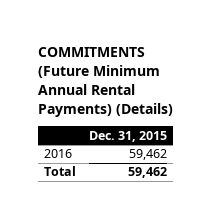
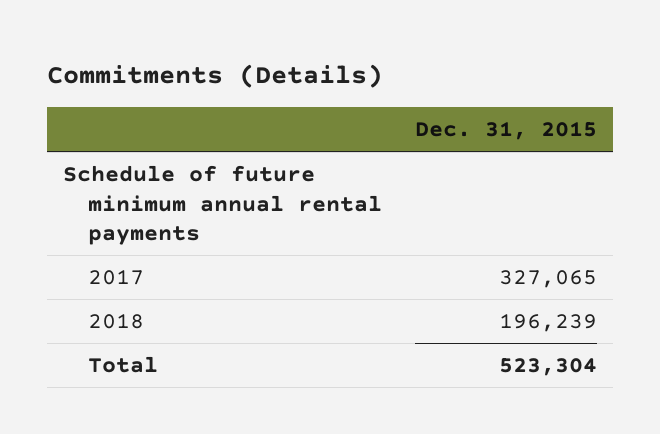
[37,46,173,118] COMMITMENTS (Future Minimum Annual Rental Payments) (Details) -> [47,64,384,89] Commitments (Details)
[44,149,73,159] 2016 -> none
none -> [63,165,383,246] Schedule of future minimum annual rental payments
none -> [88,269,145,286] 2017
none -> [88,313,145,330] 2018
[127,167,167,179] 59,462 -> [498,358,597,377] 523,304

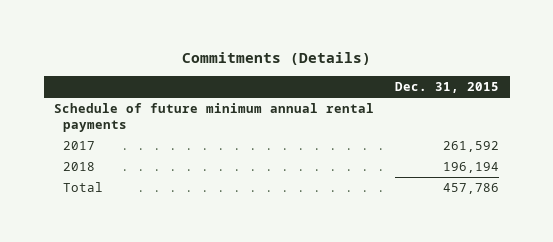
[498,270,597,289] 327,065 -> [443,141,500,153] 261,592
[498,313,597,333] 196,239 -> [443,162,500,174] 196,194
[498,358,597,377] 523,304 -> [443,183,500,195] 457,786

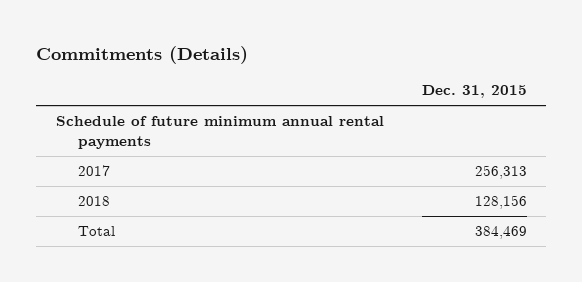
[443,141,500,153] 261,592 -> [474,165,527,180] 256,313
[443,162,500,174] 196,194 -> [474,195,527,210] 128,156
[443,183,500,195] 457,786 -> [474,226,527,240] 384,469

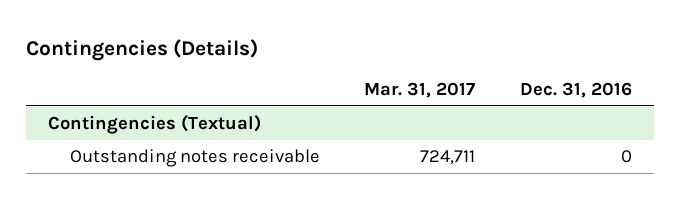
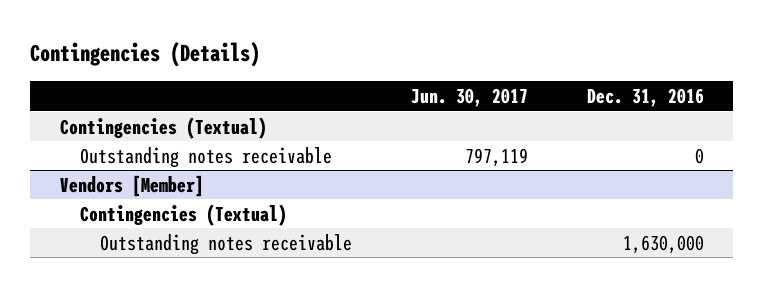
[364,82,476,99] Mar. 31, 2017 -> none
none -> [411,87,529,107] Jun. 30, 2017
none -> [59,174,204,197] Vendors [Member]
none -> [80,203,288,226] Contingencies (Textual)
none -> [100,233,353,255] Outstanding notes receivable

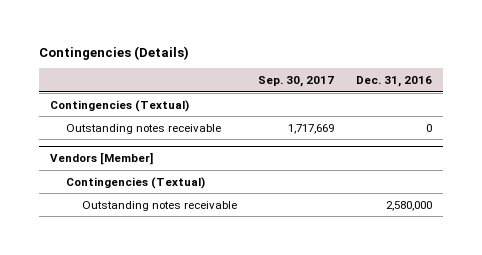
[411,87,529,107] Jun. 30, 2017 -> none
none -> [258,75,335,87] Sep. 30, 2017
[622,234,704,254] 1,630,000 -> [385,200,432,211] 2,580,000

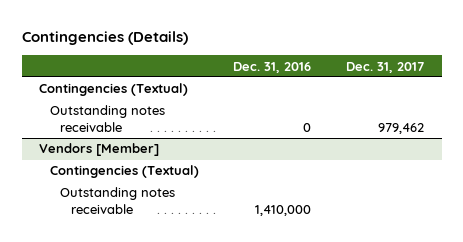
[258,75,335,87] Sep. 30, 2017 -> none
none -> [346,61,425,73] Dec. 31, 2017
[385,200,432,211] 2,580,000 -> [255,205,312,217] 1,410,000

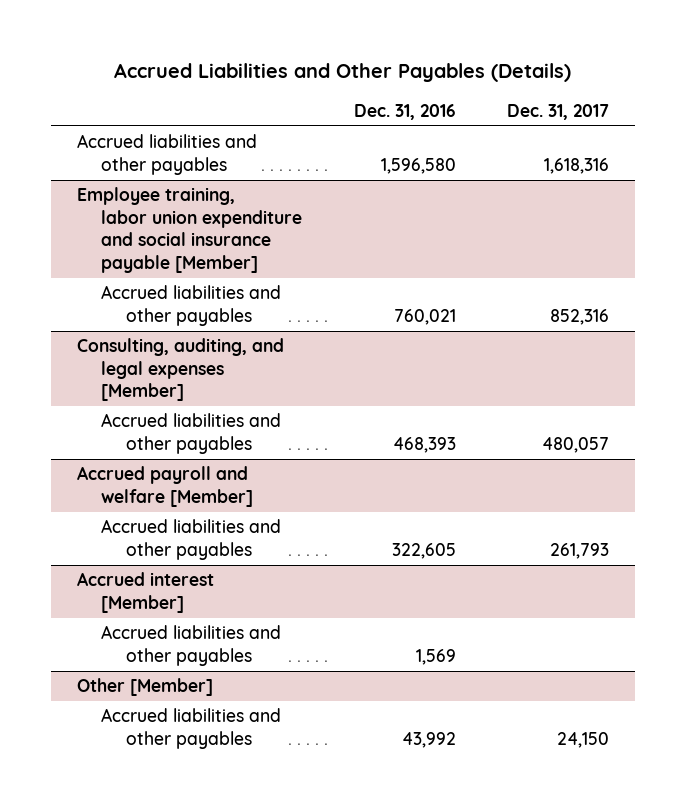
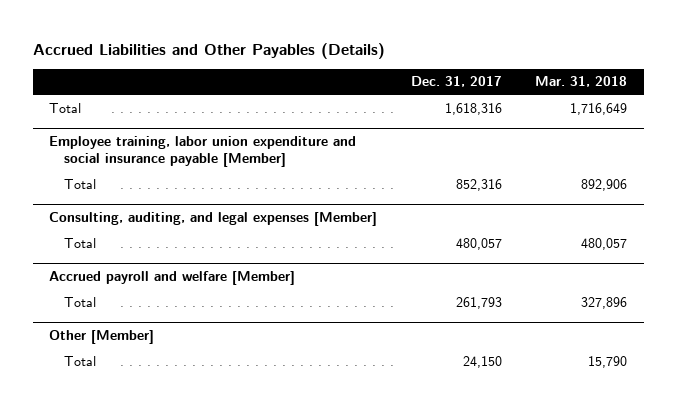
[353,103,456,120] Dec. 31, 2016 -> none
none -> [535,76,628,88] Mar. 31, 2018
[76,134,257,175] Accrued liabilities and other payables -> [49,102,82,113] Total
[101,285,282,326] Accrued liabilities and other payables -> [64,178,97,189] Total
[101,413,282,454] Accrued liabilities and other payables -> [64,237,97,248] Total
[76,572,214,613] Accrued interest [Member] -> none
[101,625,282,666] Accrued liabilities and other payables -> none
[101,519,282,560] Accrued liabilities and other payables -> [64,296,97,307] Total
[101,708,282,749] Accrued liabilities and other payables -> [64,355,97,366] Total

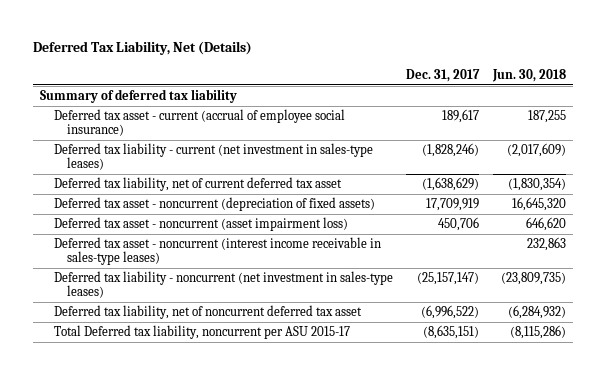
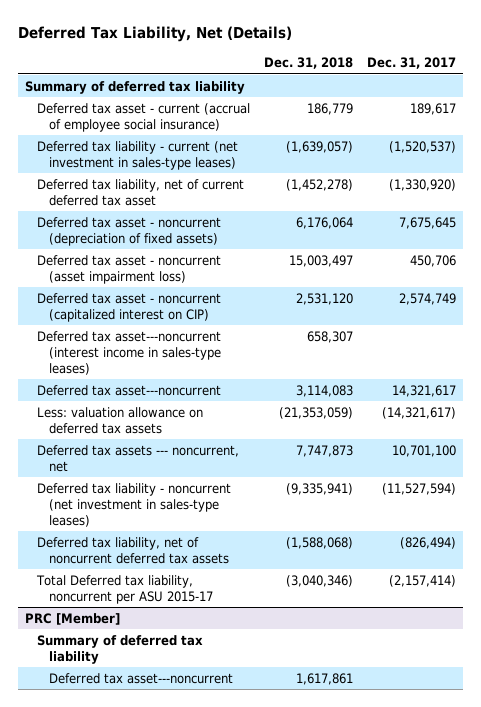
[491,68,566,82] Jun. 30, 2018 -> none
none -> [264,56,354,69] Dec. 31, 2018
[422,143,480,158] (1,828,246) -> [388,140,456,153] (1,520,537)
[422,177,480,192] (1,638,629) -> [388,178,456,191] (1,330,920)
[426,198,480,212] 17,709,919 -> [398,216,456,229] 7,675,645
none -> [37,292,222,322] Deferred tax asset - noncurrent (capitalized interest on CIP)
[53,237,381,266] Deferred tax asset - noncurrent (interest income receivable in sales-type leases) -> [37,330,222,375] Deferred tax asset---noncurrent (interest income in sales-type leases)
none -> [37,384,222,396] Deferred tax asset---noncurrent
none -> [37,406,204,434] Less: valuation allowance on deferred tax assets
none -> [37,444,240,472] Deferred tax assets --- noncurrent, net
[417,272,480,286] (25,157,147) -> [381,482,456,495] (11,527,594)
[53,305,362,320] Deferred tax liability, net of noncurrent deferred tax asset -> [37,536,229,564] Deferred tax liability, net of noncurrent deferred tax assets
[421,305,480,320] (6,996,522) -> [399,536,456,549] (826,494)
[423,325,480,340] (8,635,151) -> [388,574,456,587] (2,157,414)
none -> [25,612,121,625] PRC [Member]
none -> [37,634,204,664] Summary of deferred tax liability
none -> [48,672,233,684] Deferred tax asset---noncurrent

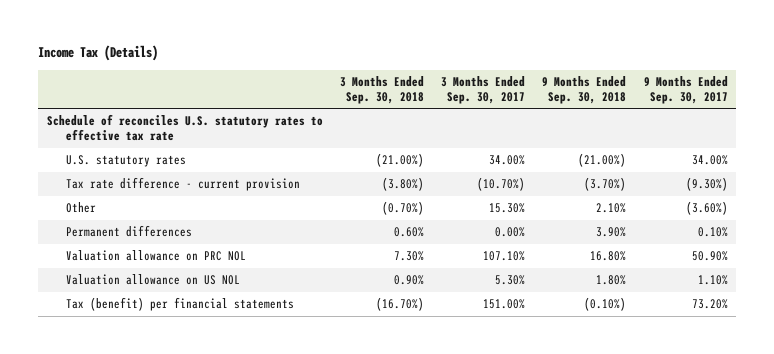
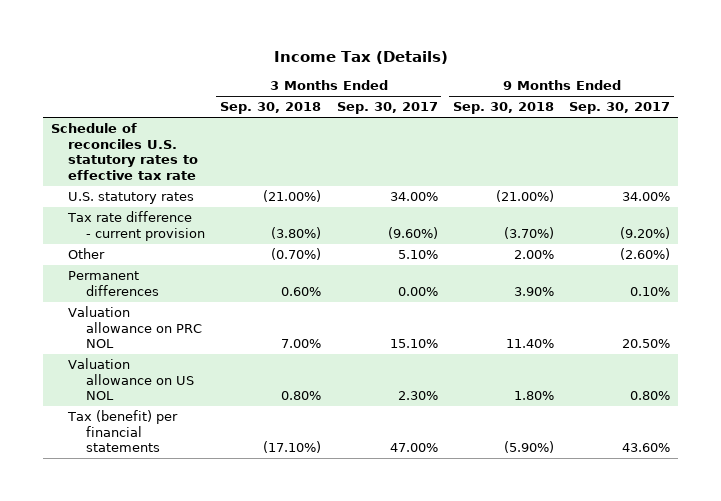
[477,177,526,192] (10.70%) -> [387,226,438,239] (9.60%)
[685,177,728,192] (9.30%) -> [620,226,671,239] (9.20%)
[489,203,526,214] 15.30% -> [397,250,438,260] 5.10%
[596,203,627,214] 2.10% -> [513,250,554,260] 2.00%
[685,201,728,216] (3.60%) -> [620,248,671,261] (2.60%)
[393,251,424,262] 7.30% -> [281,339,322,349] 7.00%
[483,251,526,262] 107.10% -> [389,339,438,349] 15.10%
[590,251,627,262] 16.80% -> [505,339,554,349] 11.40%
[691,251,728,262] 50.90% -> [622,339,671,349] 20.50%
[393,275,424,286] 0.90% -> [281,391,322,401] 0.80%
[495,275,526,286] 5.30% -> [397,391,438,401] 2.30%
[697,275,728,286] 1.10% -> [630,391,671,401] 0.80%
[375,297,424,312] (16.70%) -> [263,441,322,454] (17.10%)
[483,299,526,310] 151.00% -> [389,443,438,453] 47.00%
[584,297,627,312] (0.10%) -> [503,441,554,454] (5.90%)
[691,299,728,310] 73.20% -> [622,443,671,453] 43.60%

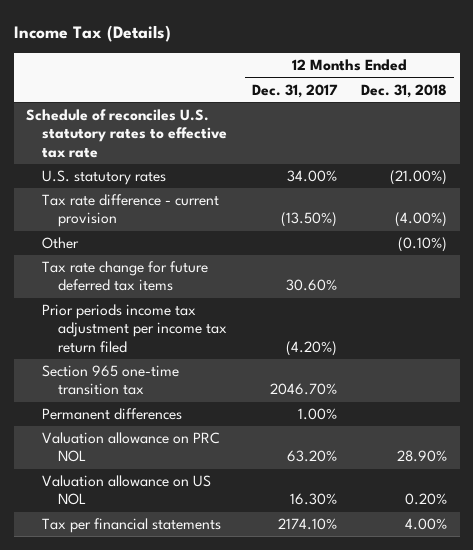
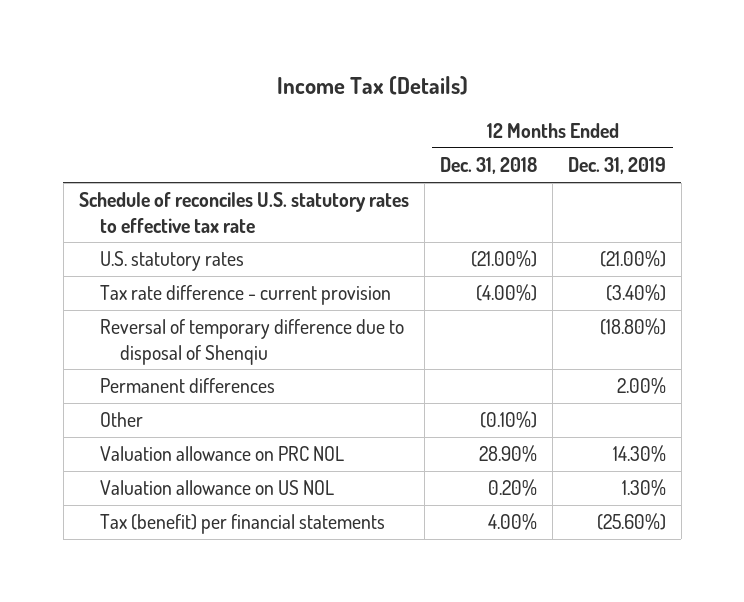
[251,83,338,98] Dec. 31, 2017 -> none
none -> [567,157,666,175] Dec. 31, 2019
[41,261,208,292] Tax rate change for future deferred tax items -> none
[41,304,227,353] Prior periods income tax adjustment per income tax return filed -> none
[41,365,179,396] Section 965 one-time transition tax -> none
none -> [99,319,404,365] Reversal of temporary difference due to disposal of Shenqiu
[41,237,79,250] Other -> [99,412,143,428] Other
[41,518,221,534] Tax per financial statements -> [99,514,385,535] Tax (benefit) per financial statements

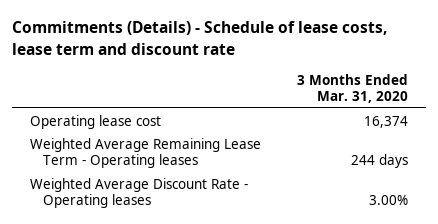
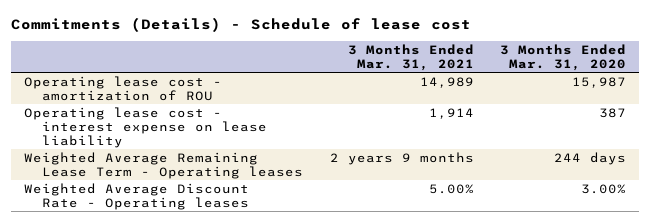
[12,21,388,55] Commitments (Details) - Schedule of lease costs, lease term and discount rate -> [11,17,472,33] Commitments (Details) - Schedule of lease cost
none -> [347,43,474,71] 3 Months Ended Mar. 31, 2021
[30,114,162,129] Operating lease cost -> [24,75,223,101] Operating lease cost - amortization of ROU
[363,115,408,128] 16,374 -> [572,76,627,88] 15,987
none -> [24,106,268,148] Operating lease cost - interest expense on lease liability

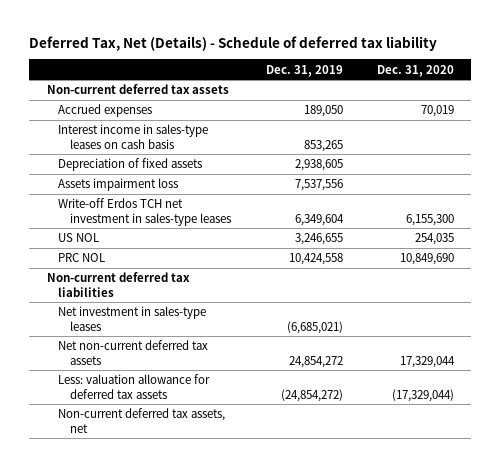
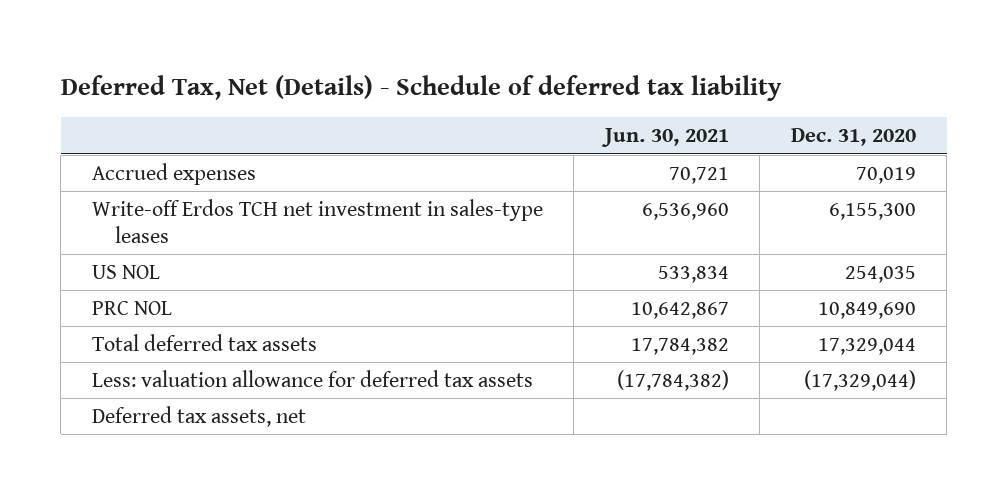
[265,64,343,77] Dec. 31, 2019 -> none
none -> [600,128,729,148] Jun. 30, 2021
[46,84,229,95] Non-current deferred tax assets -> none
[58,124,209,149] Interest income in sales-type leases on cash basis -> none
[58,158,203,172] Depreciation of fixed assets -> none
[58,178,179,192] Assets impairment loss -> none
[46,272,190,297] Non-current deferred tax liabilities -> none
[58,306,207,331] Net investment in sales-type leases -> none
[58,340,209,365] Net non-current deferred tax assets -> [91,333,317,351] Total deferred tax assets
[58,408,226,433] Non-current deferred tax assets, net -> [91,405,306,427] Deferred tax assets, net

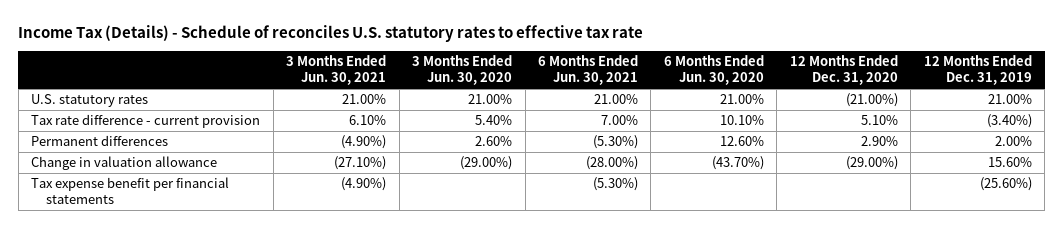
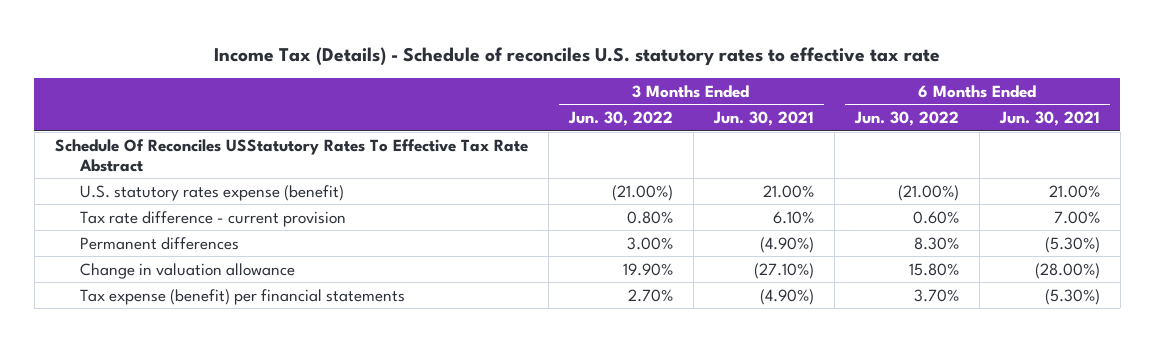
[412,55,513,86] 3 Months Ended Jun. 30, 2020 -> none
[663,55,764,86] 6 Months Ended Jun. 30, 2020 -> none
[789,55,898,86] 12 Months Ended Dec. 31, 2020 -> none
[923,55,1032,86] 12 Months Ended Dec. 31, 2019 -> none
none -> [567,111,673,127] Jun. 30, 2022
none -> [853,111,959,127] Jun. 30, 2022
none -> [54,138,528,172] Schedule Of Reconciles USStatutory Rates To Effective Tax Rate Abstract
[31,94,149,108] U.S. statutory rates -> [79,184,344,201] U.S. statutory rates expense (benefit)
[31,177,230,204] Tax expense benefit per financial statements -> [79,288,405,305] Tax expense (benefit) per financial statements

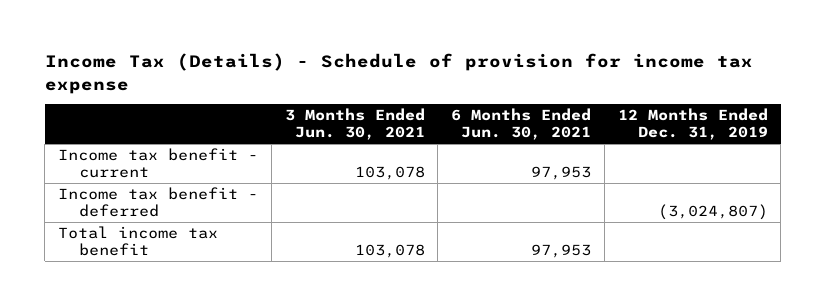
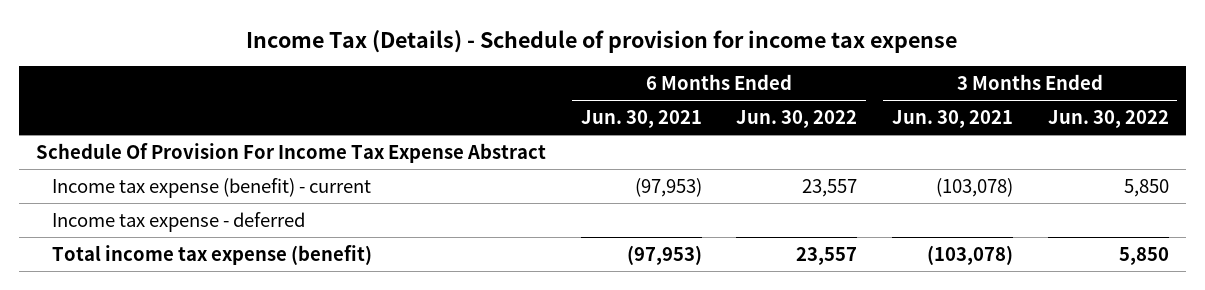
[617,108,768,141] 12 Months Ended Dec. 31, 2019 -> none
none -> [736,110,858,129] Jun. 30, 2022
none -> [1047,110,1169,129] Jun. 30, 2022
none -> [36,142,547,163] Schedule Of Provision For Income Tax Expense Abstract
[58,147,259,178] Income tax benefit - current -> [52,177,372,198] Income tax expense (benefit) - current
[354,165,425,180] 103,078 -> [936,177,1014,197] (103,078)
[531,165,592,180] 97,953 -> [634,177,702,197] (97,953)
[58,186,259,217] Income tax benefit - deferred -> [52,211,306,232] Income tax expense - deferred
[58,225,219,256] Total income tax benefit -> [52,244,373,265] Total income tax expense (benefit)
[354,243,425,258] 103,078 -> [927,244,1014,265] (103,078)
[531,243,592,258] 97,953 -> [626,244,702,265] (97,953)

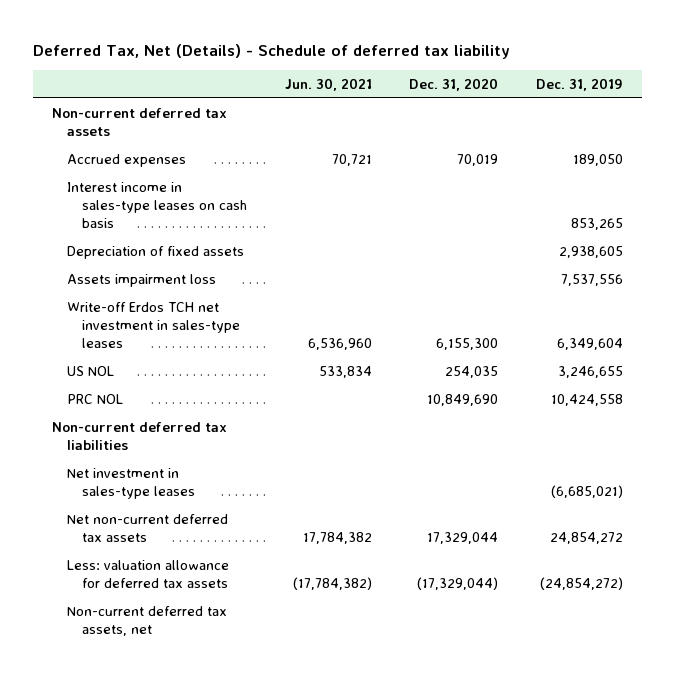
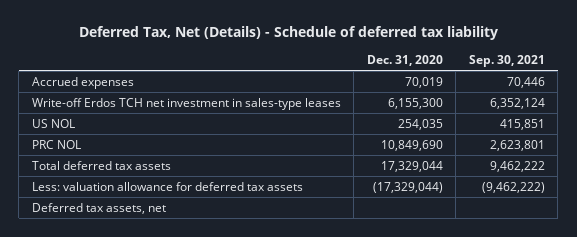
[284,78,372,92] Jun. 30, 2021 -> none
[535,78,623,92] Dec. 31, 2019 -> none
none -> [468,55,545,68] Sep. 30, 2021
[52,107,228,136] Non-current deferred tax assets -> none
[67,181,248,229] Interest income in sales-type leases on cash basis -> none
[67,245,245,259] Depreciation of fixed assets -> none
[67,273,217,287] Assets impairment loss -> none
[52,421,228,450] Non-current deferred tax liabilities -> none
[67,467,196,499] Net investment in sales-type leases -> none
[67,513,229,542] Net non-current deferred tax assets -> [31,160,171,170] Total deferred tax assets
[67,605,228,636] Non-current deferred tax assets, net -> [31,202,166,214] Deferred tax assets, net

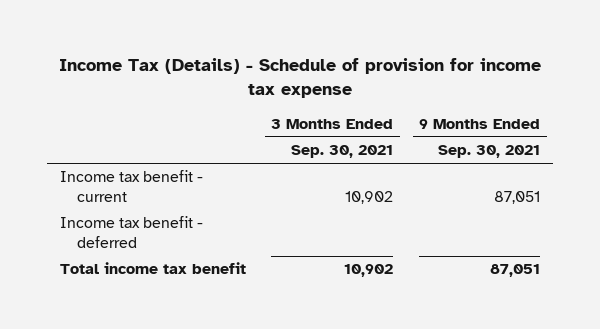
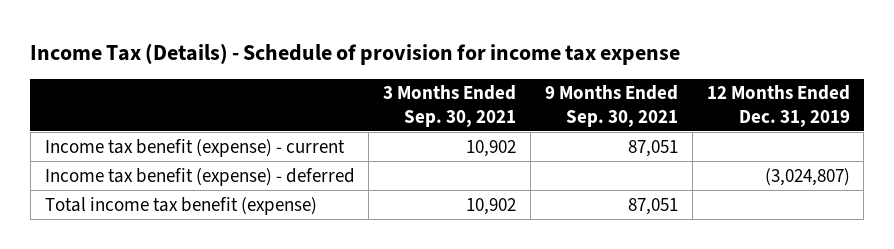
none -> [706,85,850,127] 12 Months Ended Dec. 31, 2019
[59,170,203,203] Income tax benefit - current -> [44,138,345,157] Income tax benefit (expense) - current
[59,216,203,249] Income tax benefit - deferred -> [44,167,355,186] Income tax benefit (expense) - deferred
[59,262,246,275] Total income tax benefit -> [44,196,317,215] Total income tax benefit (expense)

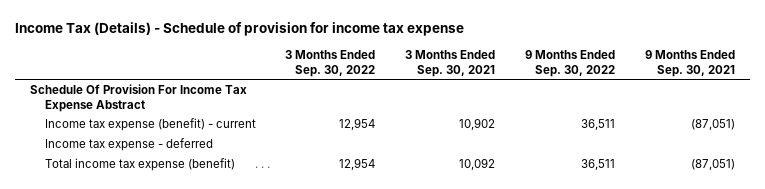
[706,85,850,127] 12 Months Ended Dec. 31, 2019 -> none
none -> [285,50,376,77] 3 Months Ended Sep. 30, 2022
none -> [525,50,616,77] 9 Months Ended Sep. 30, 2022
none -> [30,84,248,112] Schedule Of Provision For Income Tax Expense Abstract
[44,138,345,157] Income tax benefit (expense) - current -> [44,118,256,132] Income tax expense (benefit) - current
[627,139,678,157] 87,051 -> [691,119,736,131] (87,051)
[44,167,355,186] Income tax benefit (expense) - deferred -> [44,138,213,152] Income tax expense - deferred
[44,196,317,215] Total income tax benefit (expense) -> [44,158,235,172] Total income tax expense (benefit)
[466,197,517,215] 10,902 -> [459,158,496,171] 10,092
[627,197,678,215] 87,051 -> [691,159,736,171] (87,051)

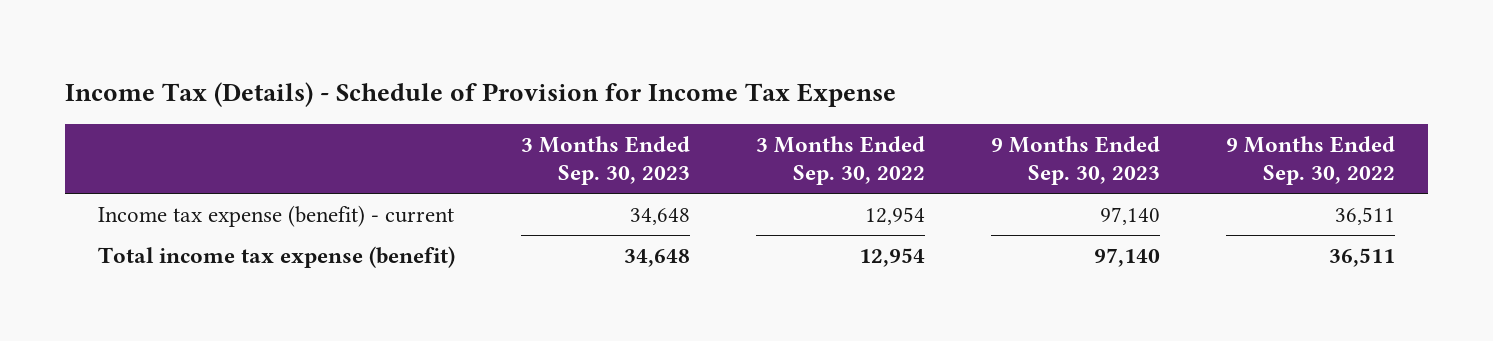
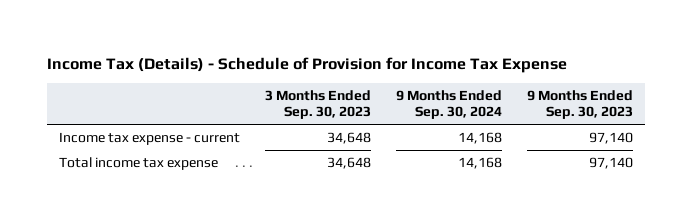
[756,136,926,186] 3 Months Ended Sep. 30, 2022 -> none
[1225,136,1395,186] 9 Months Ended Sep. 30, 2022 -> none
none -> [396,89,503,120] 9 Months Ended Sep. 30, 2024
[98,205,455,228] Income tax expense (benefit) - current -> [59,132,241,146] Income tax expense - current
[98,246,456,269] Total income tax expense (benefit) -> [59,157,219,171] Total income tax expense

